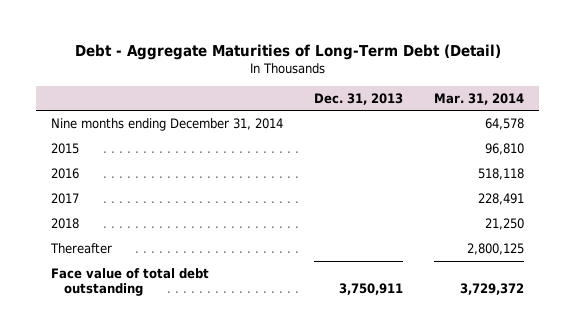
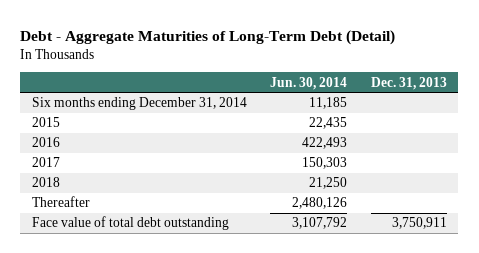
[434,92,525,105] Mar. 31, 2014 -> none
none -> [270,76,348,90] Jun. 30, 2014
[51,117,284,131] Nine months ending December 31, 2014 -> [32,97,248,111] Six months ending December 31, 2014

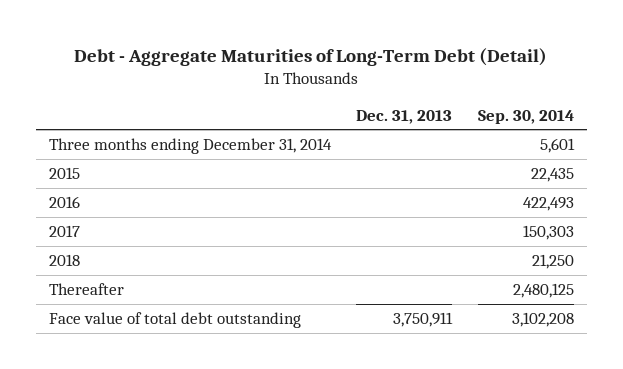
[270,76,348,90] Jun. 30, 2014 -> none
none -> [478,109,575,124] Sep. 30, 2014
[32,97,248,111] Six months ending December 31, 2014 -> [48,138,332,155] Three months ending December 31, 2014

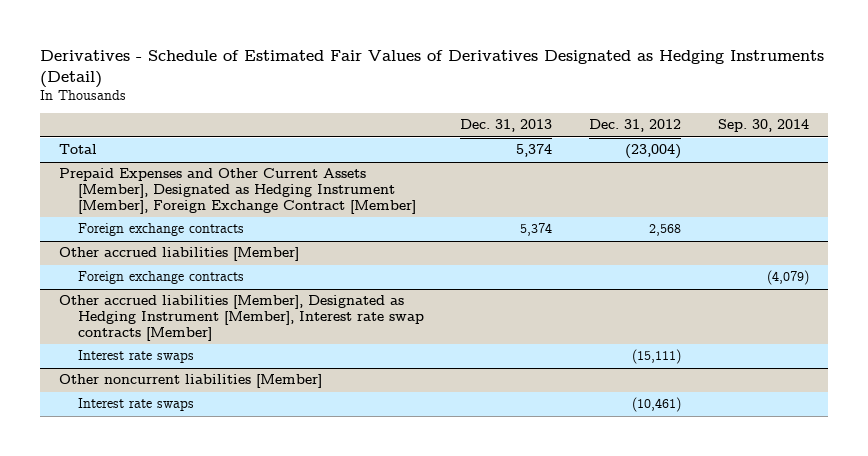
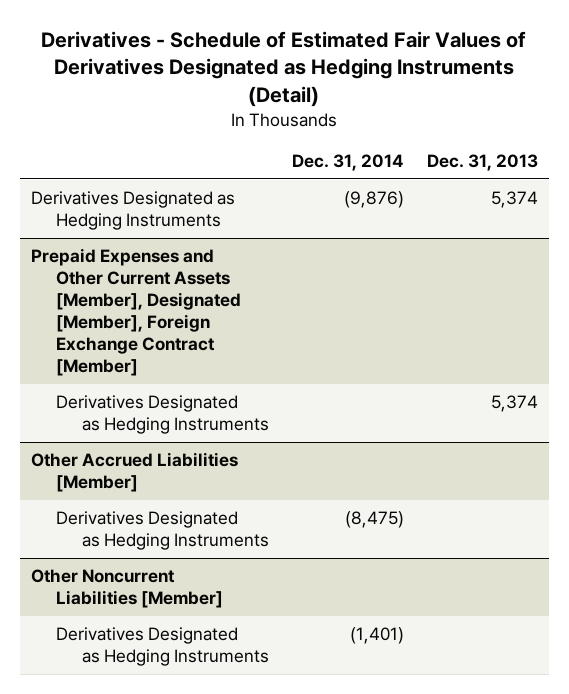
[589,119,682,133] Dec. 31, 2012 -> none
[718,119,810,133] Sep. 30, 2014 -> none
none -> [291,154,404,172] Dec. 31, 2014
[58,295,424,342] Other accrued liabilities [Member], Designated as Hedging Instrument [Member], Interest rate swap contracts [Member] -> none
[77,350,194,364] Interest rate swaps -> none
[58,144,97,155] Total -> [31,191,236,231] Derivatives Designated as Hedging Instruments
[58,168,416,215] Prepaid Expenses and Other Current Assets [Member], Designated as Hedging Instrument [Member], Foreign Exchange Contract [Member] -> [31,248,242,377] Prepaid Expenses and Other Current Assets [Member], Designated [Member], Foreign Exchange Contract [Member]
[77,223,244,237] Foreign exchange contracts -> [56,395,269,435] Derivatives Designated as Hedging Instruments
[58,247,299,262] Other accrued liabilities [Member] -> [31,452,239,493] Other Accrued Liabilities [Member]
[77,271,244,285] Foreign exchange contracts -> [56,511,269,551] Derivatives Designated as Hedging Instruments
[58,374,322,389] Other noncurrent liabilities [Member] -> [31,569,224,609] Other Noncurrent Liabilities [Member]
[77,398,194,412] Interest rate swaps -> [56,627,269,667] Derivatives Designated as Hedging Instruments

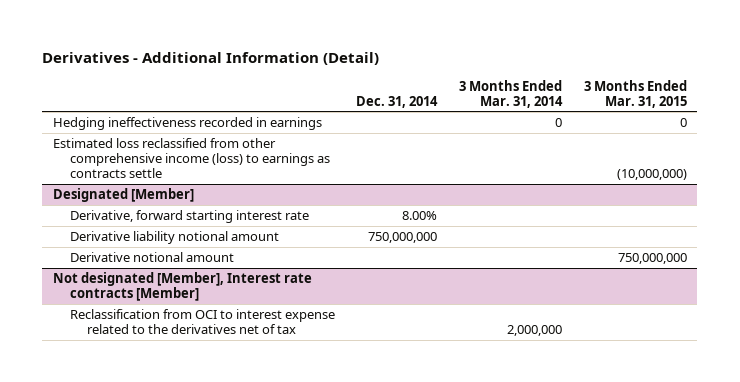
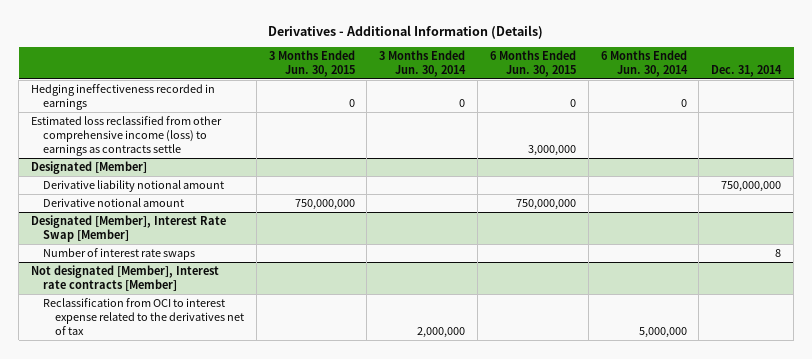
[42,51,380,65] Derivatives - Additional Information (Detail) -> [268,24,544,39] Derivatives - Additional Information (Details)
[458,79,563,108] 3 Months Ended Mar. 31, 2014 -> none
[583,79,687,108] 3 Months Ended Mar. 31, 2015 -> none
none -> [268,49,355,77] 3 Months Ended Jun. 30, 2015
none -> [379,49,467,77] 3 Months Ended Jun. 30, 2014
none -> [489,49,576,77] 6 Months Ended Jun. 30, 2015
none -> [600,49,688,77] 6 Months Ended Jun. 30, 2014
[69,210,309,224] Derivative, forward starting interest rate -> none
none -> [31,214,227,242] Designated [Member], Interest Rate Swap [Member]
none -> [43,247,196,260] Number of interest rate swaps

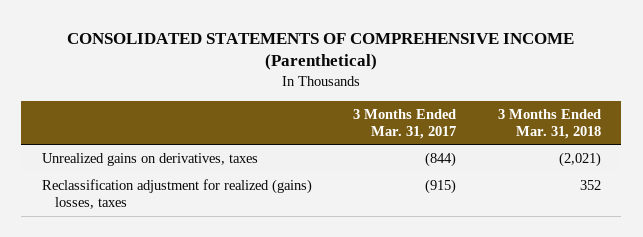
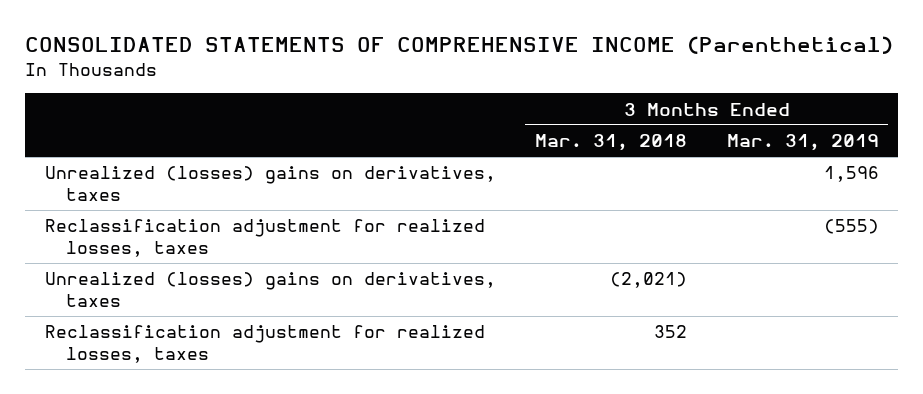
[353,108,457,139] 3 Months Ended Mar. 31, 2017 -> none
none -> [726,134,879,152] Mar. 31, 2019
none -> [44,166,496,201] Unrealized (losses) gains on derivatives, taxes
none -> [44,219,485,257] Reclassification adjustment for realized losses, taxes
[41,153,258,167] Unrealized gains on derivatives, taxes -> [44,272,496,307] Unrealized (losses) gains on derivatives, taxes
[41,179,312,210] Reclassification adjustment for realized (gains) losses, taxes -> [44,325,485,363] Reclassification adjustment for realized losses, taxes

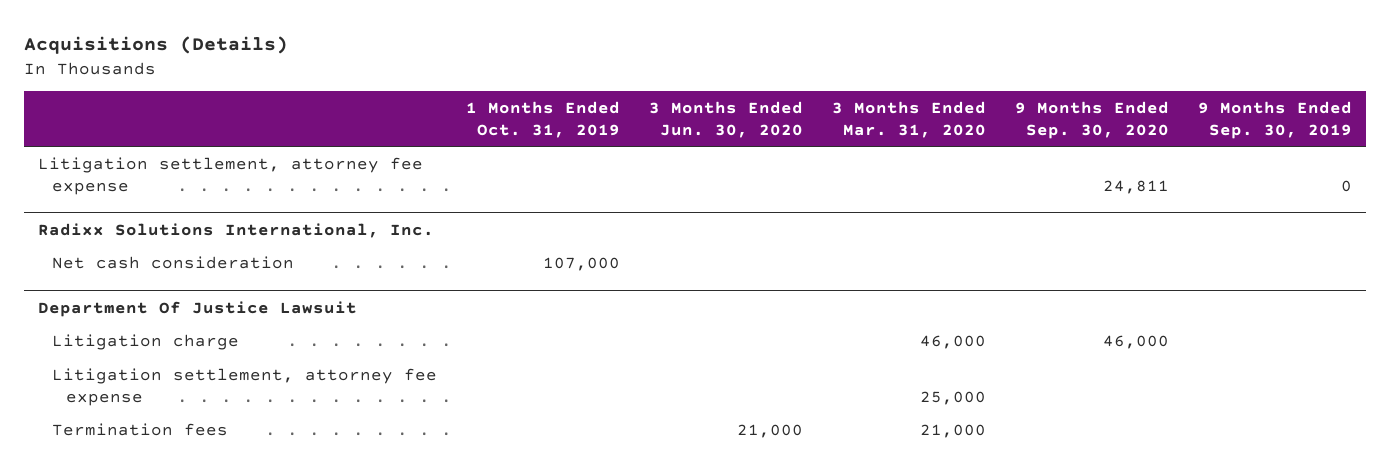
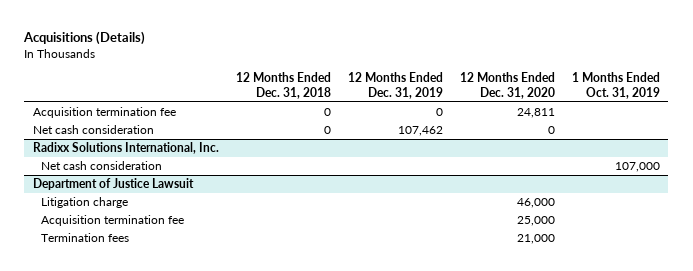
[648,101,803,138] 3 Months Ended Jun. 30, 2020 -> none
[831,101,986,138] 3 Months Ended Mar. 31, 2020 -> none
[1014,101,1169,139] 9 Months Ended Sep. 30, 2020 -> none
[1197,101,1352,139] 9 Months Ended Sep. 30, 2019 -> none
none -> [235,72,331,99] 12 Months Ended Dec. 31, 2018
none -> [347,72,443,99] 12 Months Ended Dec. 31, 2019
none -> [459,72,555,99] 12 Months Ended Dec. 31, 2020
[37,156,423,195] Litigation settlement, attorney fee expense -> [32,107,176,119] Acquisition termination fee
none -> [32,125,154,135] Net cash consideration
[37,300,357,317] Department Of Justice Lawsuit -> [32,178,194,191] Department of Justice Lawsuit
[52,367,438,406] Litigation settlement, attorney fee expense -> [41,215,185,227] Acquisition termination fee

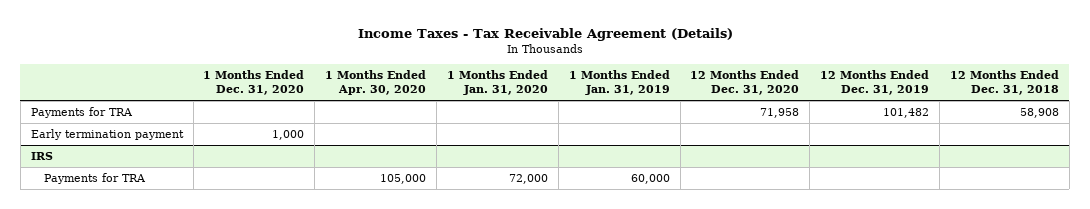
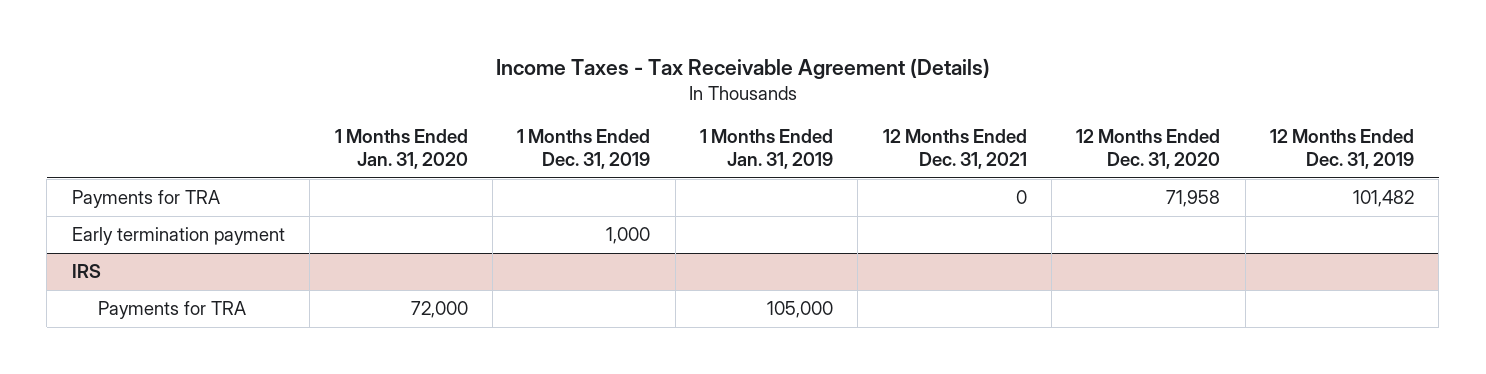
[203,69,305,96] 1 Months Ended Dec. 31, 2020 -> none
[325,69,427,96] 1 Months Ended Apr. 30, 2020 -> none
[949,69,1059,96] 12 Months Ended Dec. 31, 2018 -> none
none -> [517,129,651,170] 1 Months Ended Dec. 31, 2019
none -> [882,129,1027,170] 12 Months Ended Dec. 31, 2021
[630,173,670,184] 60,000 -> [766,301,833,319] 105,000

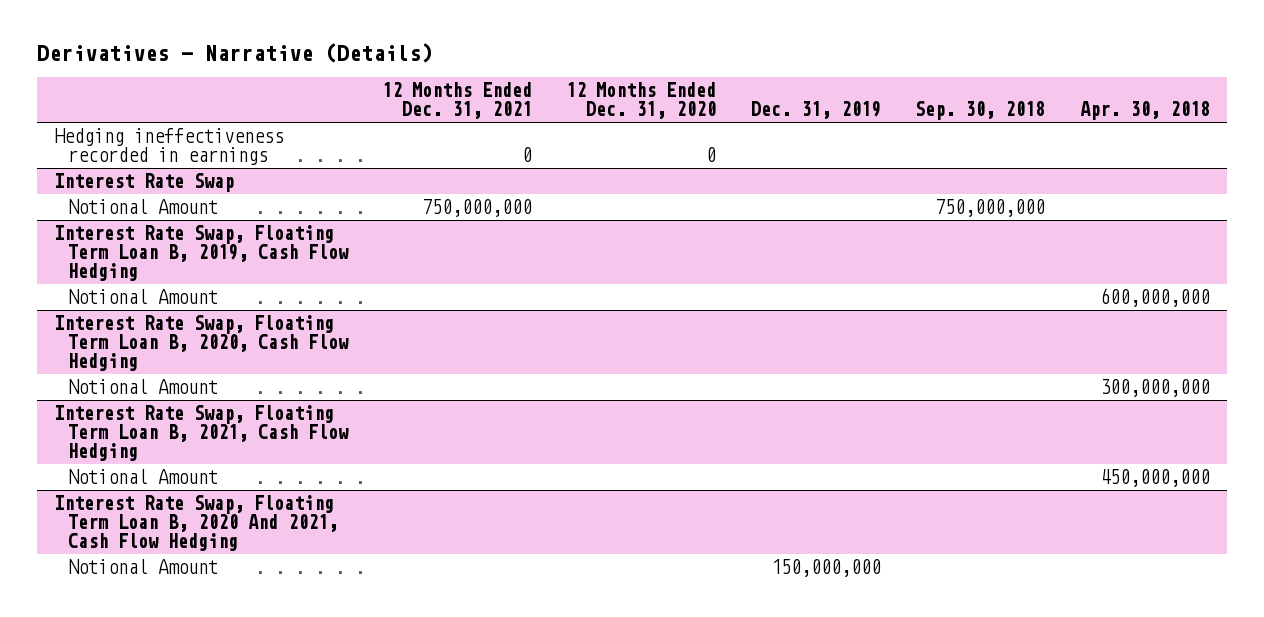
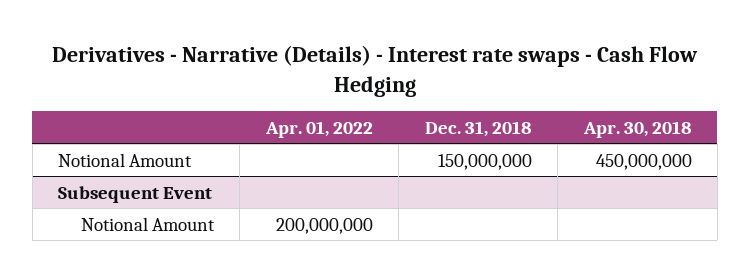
[36,43,433,64] Derivatives - Narrative (Details) -> [51,45,698,97] Derivatives - Narrative (Details) - Interest rate swaps - Cash Flow Hedging
[382,82,533,120] 12 Months Ended Dec. 31, 2021 -> none
[566,82,717,120] 12 Months Ended Dec. 31, 2020 -> none
[750,101,881,120] Dec. 31, 2019 -> none
[915,101,1046,121] Sep. 30, 2018 -> none
none -> [264,120,373,138] Apr. 01, 2022
none -> [424,120,532,137] Dec. 31, 2018
[54,128,285,166] Hedging ineffectiveness recorded in earnings -> none
none -> [58,152,193,167] Notional Amount
[54,173,235,193] Interest Rate Swap -> [58,185,213,203] Subsequent Event
[54,225,349,282] Interest Rate Swap, Floating Term Loan B, 2019, Cash Flow Hedging -> none
[67,289,218,305] Notional Amount -> none
[54,315,349,372] Interest Rate Swap, Floating Term Loan B, 2020, Cash Flow Hedging -> none
[67,379,218,395] Notional Amount -> none
[54,405,349,462] Interest Rate Swap, Floating Term Loan B, 2021, Cash Flow Hedging -> none
[67,469,218,485] Notional Amount -> none
[54,495,338,552] Interest Rate Swap, Floating Term Loan B, 2020 And 2021, Cash Flow Hedging -> none
[67,559,218,575] Notional Amount -> none

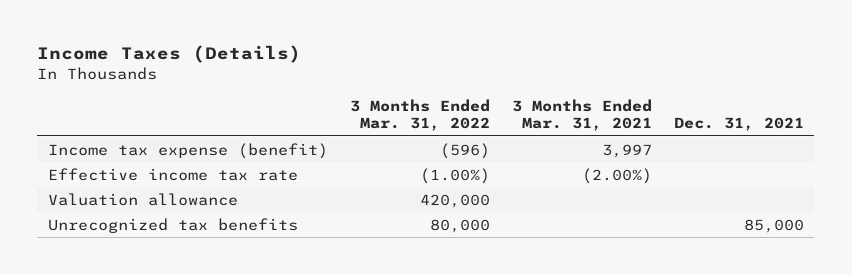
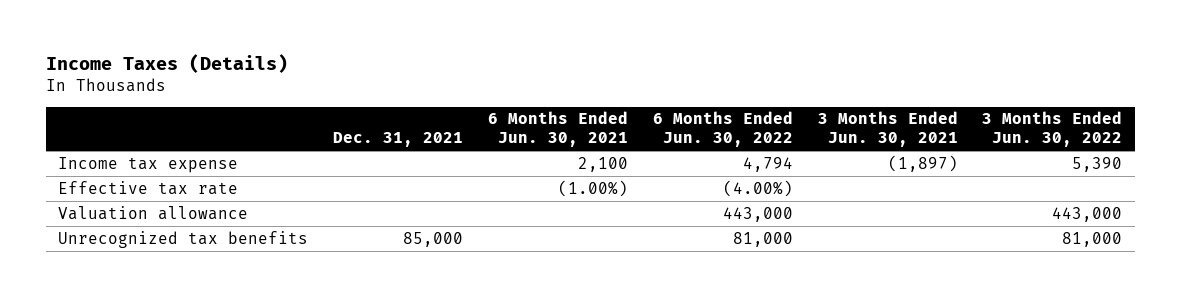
[350,98,491,132] 3 Months Ended Mar. 31, 2022 -> none
[511,98,652,132] 3 Months Ended Mar. 31, 2021 -> none
none -> [487,111,628,148] 6 Months Ended Jun. 30, 2021
none -> [652,111,793,148] 6 Months Ended Jun. 30, 2022
none -> [817,111,958,148] 3 Months Ended Jun. 30, 2021
none -> [982,111,1123,148] 3 Months Ended Jun. 30, 2022
[48,142,329,159] Income tax expense (benefit) -> [58,156,239,173] Income tax expense
[48,167,299,181] Effective income tax rate -> [58,180,239,195] Effective tax rate

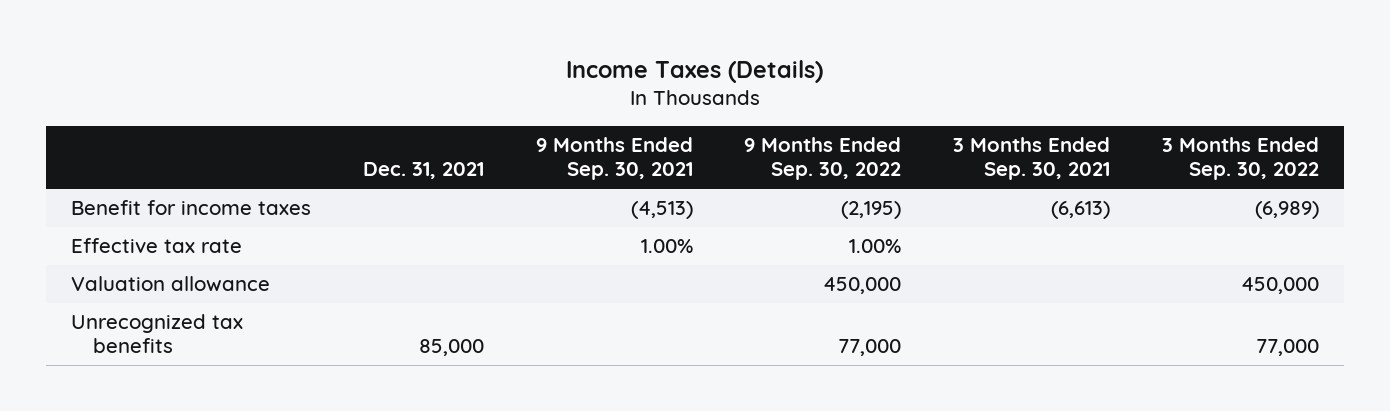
[487,111,628,148] 6 Months Ended Jun. 30, 2021 -> none
[652,111,793,148] 6 Months Ended Jun. 30, 2022 -> none
[817,111,958,148] 3 Months Ended Jun. 30, 2021 -> none
[982,111,1123,148] 3 Months Ended Jun. 30, 2022 -> none
none -> [535,137,693,181] 9 Months Ended Sep. 30, 2021
none -> [744,137,902,181] 9 Months Ended Sep. 30, 2022
none -> [952,137,1110,181] 3 Months Ended Sep. 30, 2021
none -> [1161,137,1319,181] 3 Months Ended Sep. 30, 2022
[58,156,239,173] Income tax expense -> [71,200,312,216] Benefit for income taxes

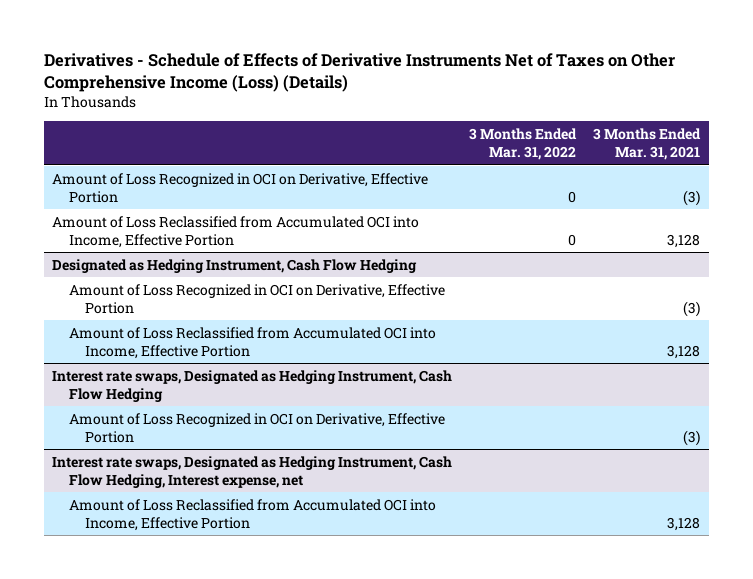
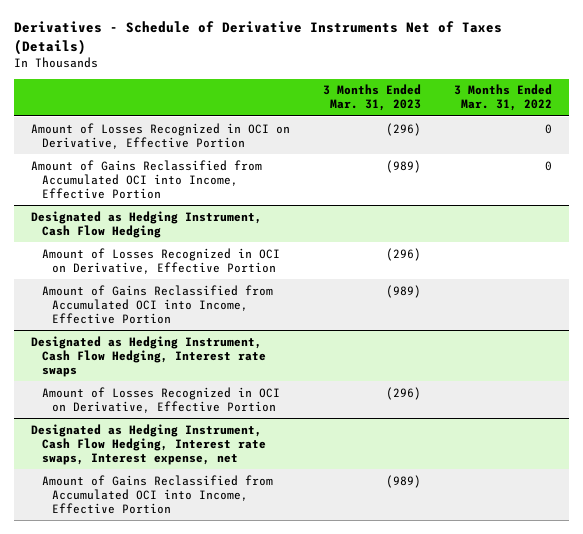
[43,52,675,92] Derivatives - Schedule of Effects of Derivative Instruments Net of Taxes on Other Comprehensive Income (Loss) (Details) -> [13,21,502,55] Derivatives - Schedule of Derivative Instruments Net of Taxes (Details)
[593,127,702,161] 3 Months Ended Mar. 31, 2021 -> none
none -> [322,84,421,112] 3 Months Ended Mar. 31, 2023
[52,172,429,203] Amount of Loss Recognized in OCI on Derivative, Effective Portion -> [30,122,290,149] Amount of Losses Recognized in OCI on Derivative, Effective Portion
[52,215,420,248] Amount of Loss Reclassified from Accumulated OCI into Income, Effective Portion -> [30,159,262,199] Amount of Gains Reclassified from Accumulated OCI into Income, Effective Portion
[68,283,445,314] Amount of Loss Recognized in OCI on Derivative, Effective Portion -> [41,247,280,274] Amount of Losses Recognized in OCI on Derivative, Effective Portion
[68,326,436,359] Amount of Loss Reclassified from Accumulated OCI into Income, Effective Portion -> [41,284,273,324] Amount of Gains Reclassified from Accumulated OCI into Income, Effective Portion
[52,369,453,402] Interest rate swaps, Designated as Hedging Instrument, Cash Flow Hedging -> [30,335,266,377] Designated as Hedging Instrument, Cash Flow Hedging, Interest rate swaps
[68,412,445,443] Amount of Loss Recognized in OCI on Derivative, Effective Portion -> [41,386,280,413] Amount of Losses Recognized in OCI on Derivative, Effective Portion
[52,455,453,488] Interest rate swaps, Designated as Hedging Instrument, Cash Flow Hedging, Interest expense, net -> [30,423,266,465] Designated as Hedging Instrument, Cash Flow Hedging, Interest rate swaps, Interest expense, net
[68,498,436,531] Amount of Loss Reclassified from Accumulated OCI into Income, Effective Portion -> [41,474,273,514] Amount of Gains Reclassified from Accumulated OCI into Income, Effective Portion

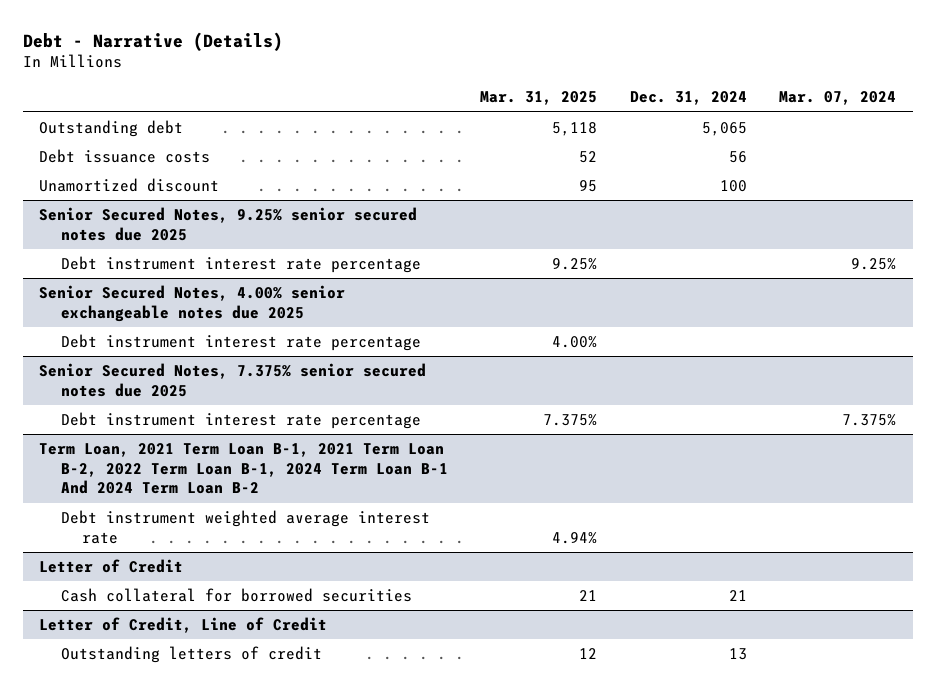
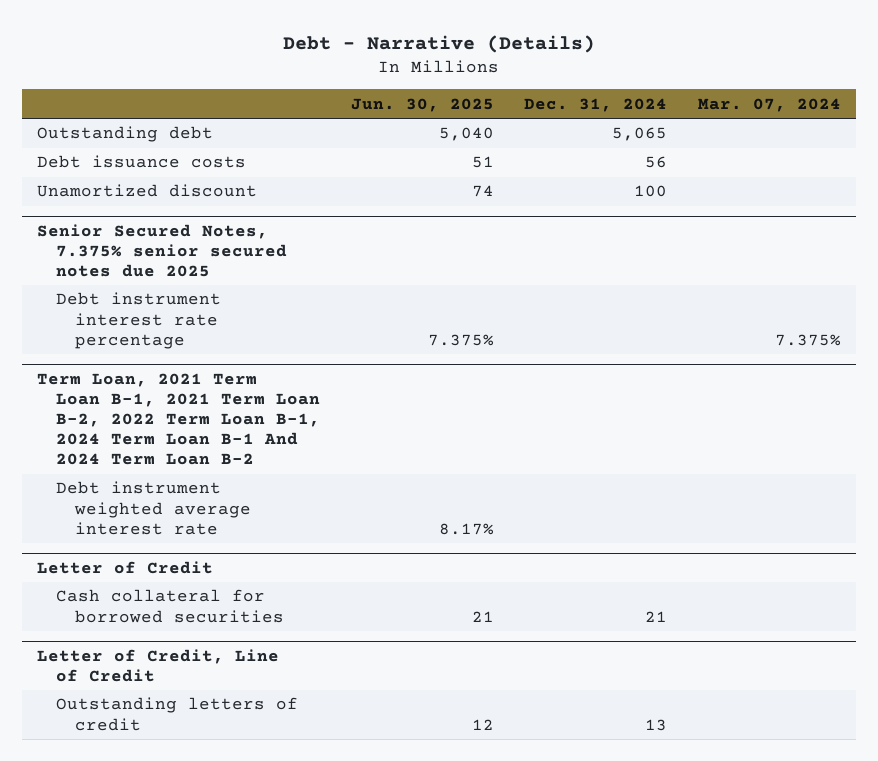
[480,91,598,106] Mar. 31, 2025 -> none
none -> [350,97,494,112] Jun. 30, 2025
[39,206,418,241] Senior Secured Notes, 9.25% senior secured notes due 2025 -> none
[60,255,421,273] Debt instrument interest rate percentage -> none
[39,284,346,322] Senior Secured Notes, 4.00% senior exchangeable notes due 2025 -> none
[60,333,421,351] Debt instrument interest rate percentage -> none

